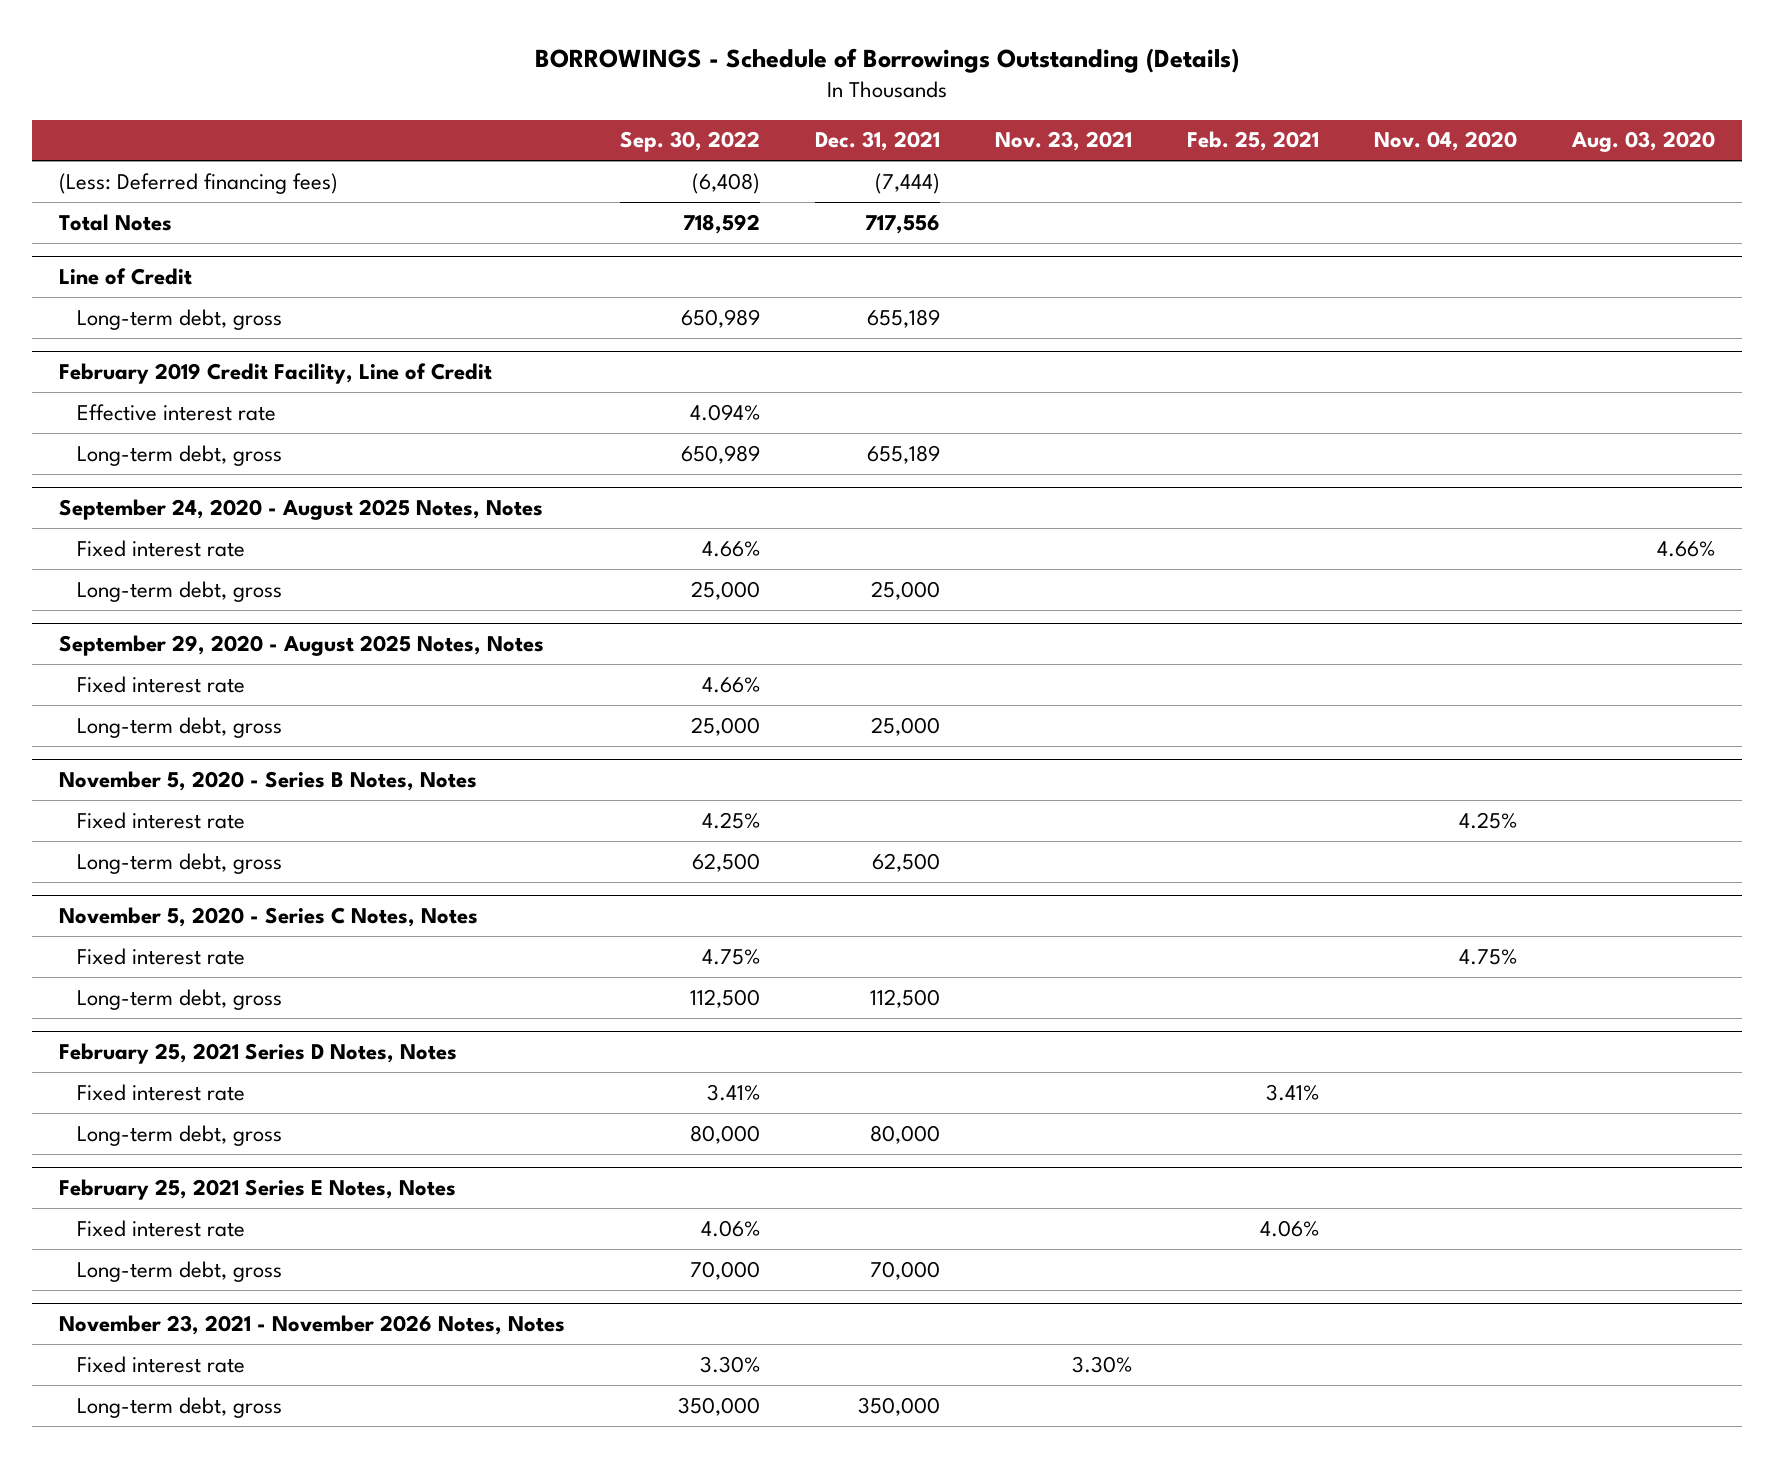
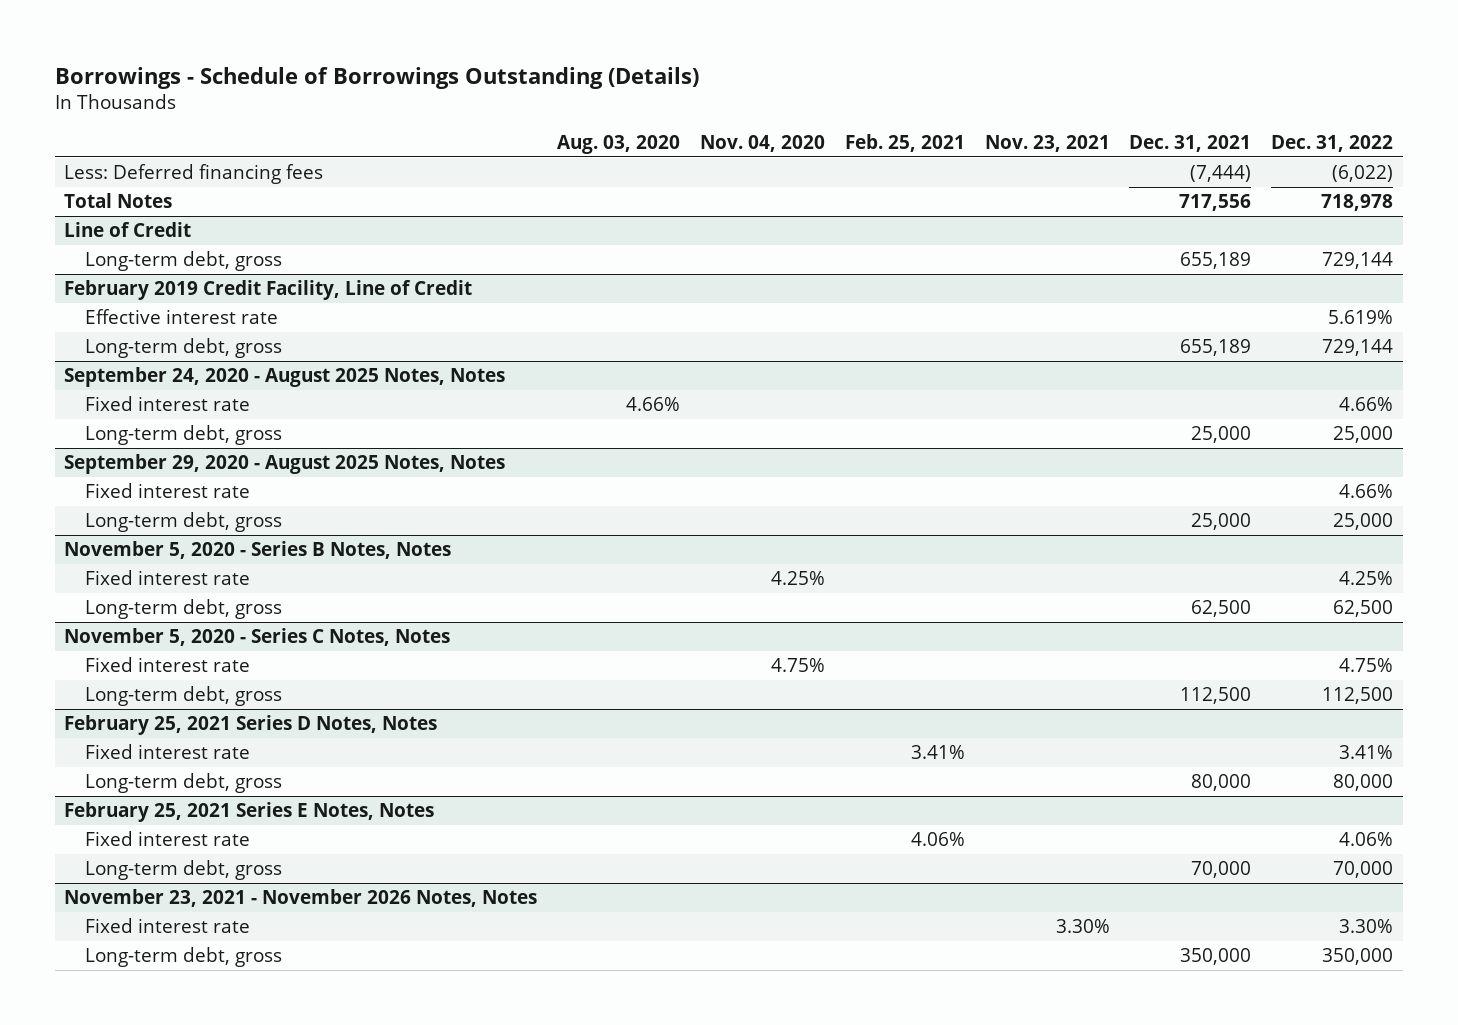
[534,47,1239,73] BORROWINGS - Schedule of Borrowings Outstanding (Details) -> [54,66,699,89] Borrowings - Schedule of Borrowings Outstanding (Details)
[620,131,761,153] Sep. 30, 2022 -> none
none -> [1271,134,1394,152] Dec. 31, 2022
[59,172,339,194] (Less: Deferred financing fees) -> [64,164,324,185] Less: Deferred financing fees

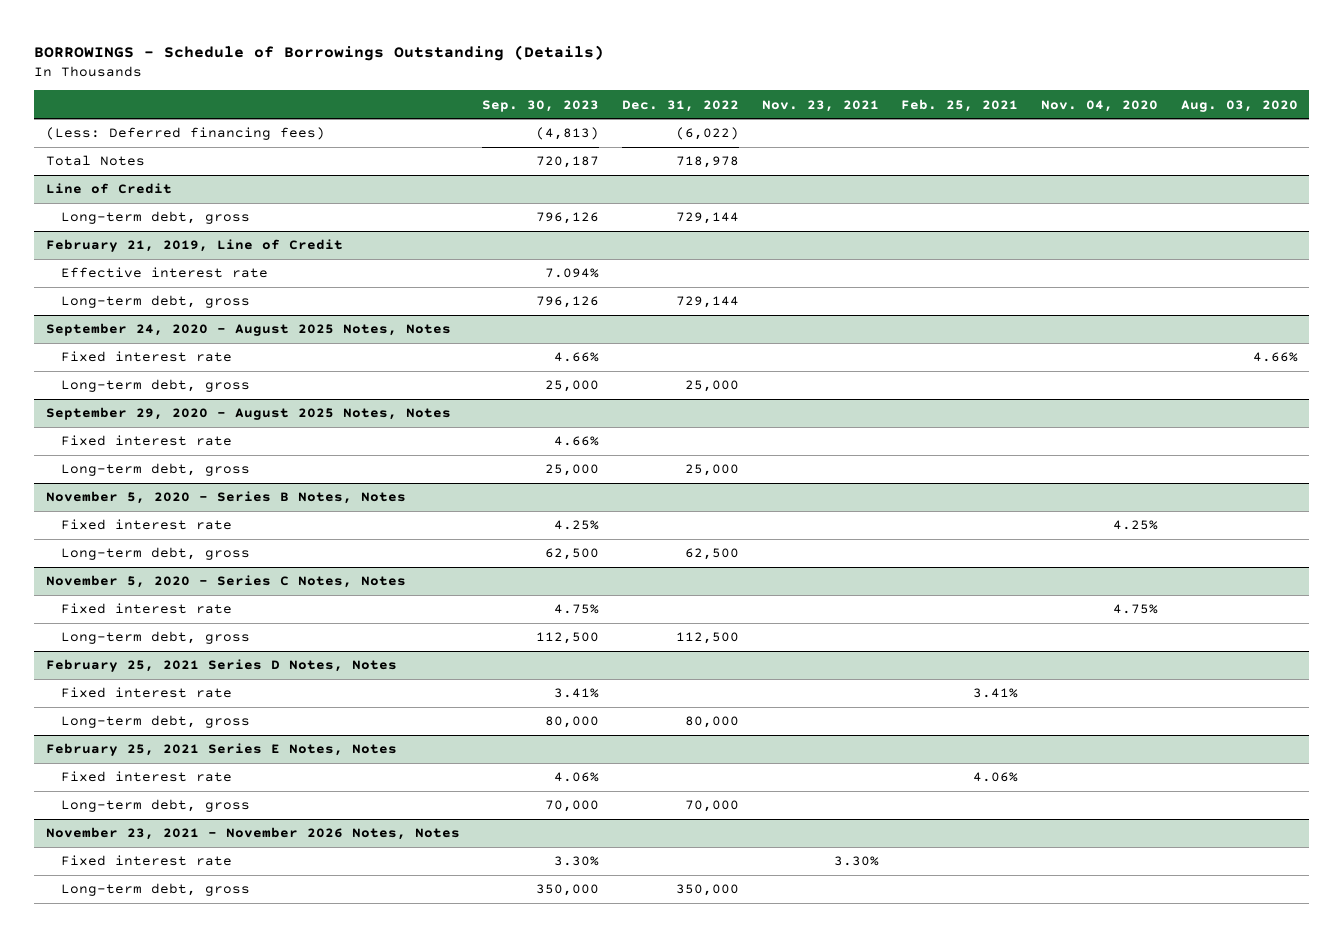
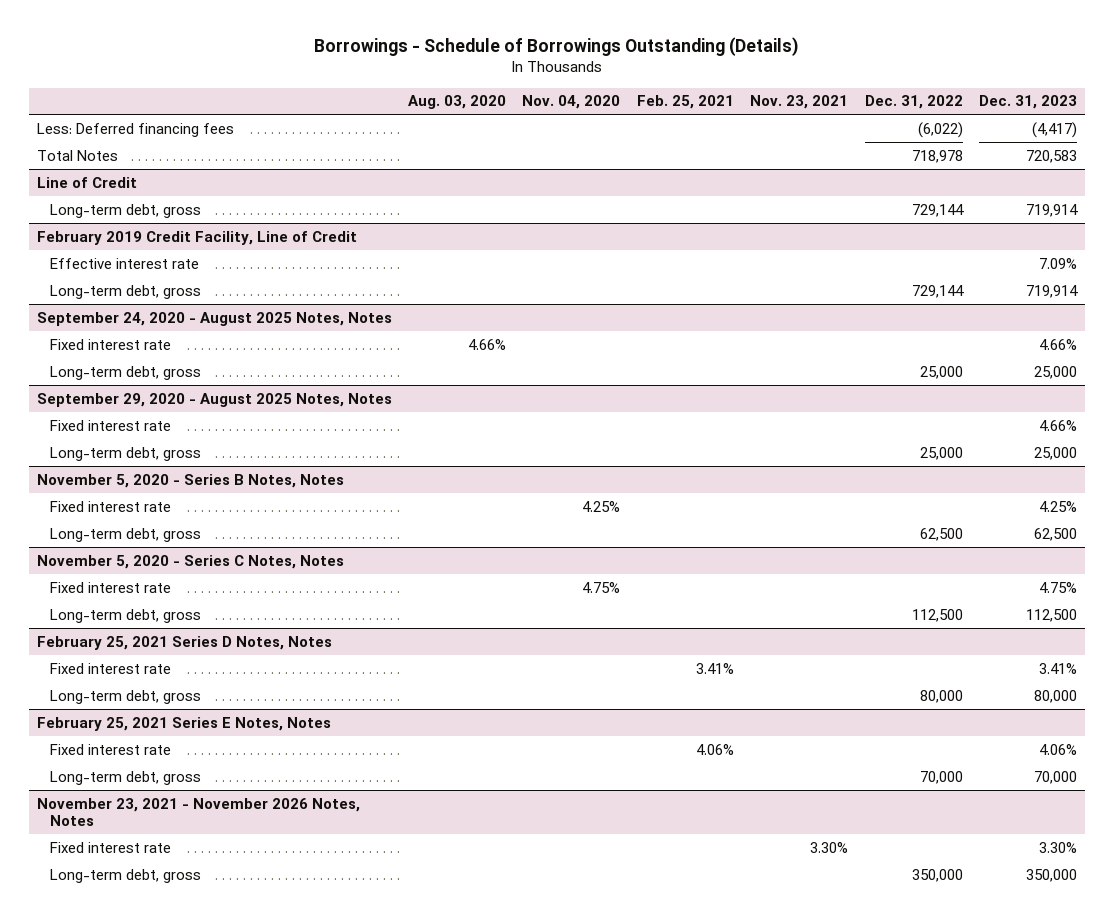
[34,44,605,61] BORROWINGS - Schedule of Borrowings Outstanding (Details) -> [313,37,799,57] Borrowings - Schedule of Borrowings Outstanding (Details)
[482,99,600,112] Sep. 30, 2023 -> none
none -> [978,95,1077,110] Dec. 31, 2023
[45,127,325,141] (Less: Deferred financing fees) -> [36,122,234,137] Less: Deferred financing fees
[45,239,343,253] February 21, 2019, Line of Credit -> [36,230,357,245] February 2019 Credit Facility, Line of Credit

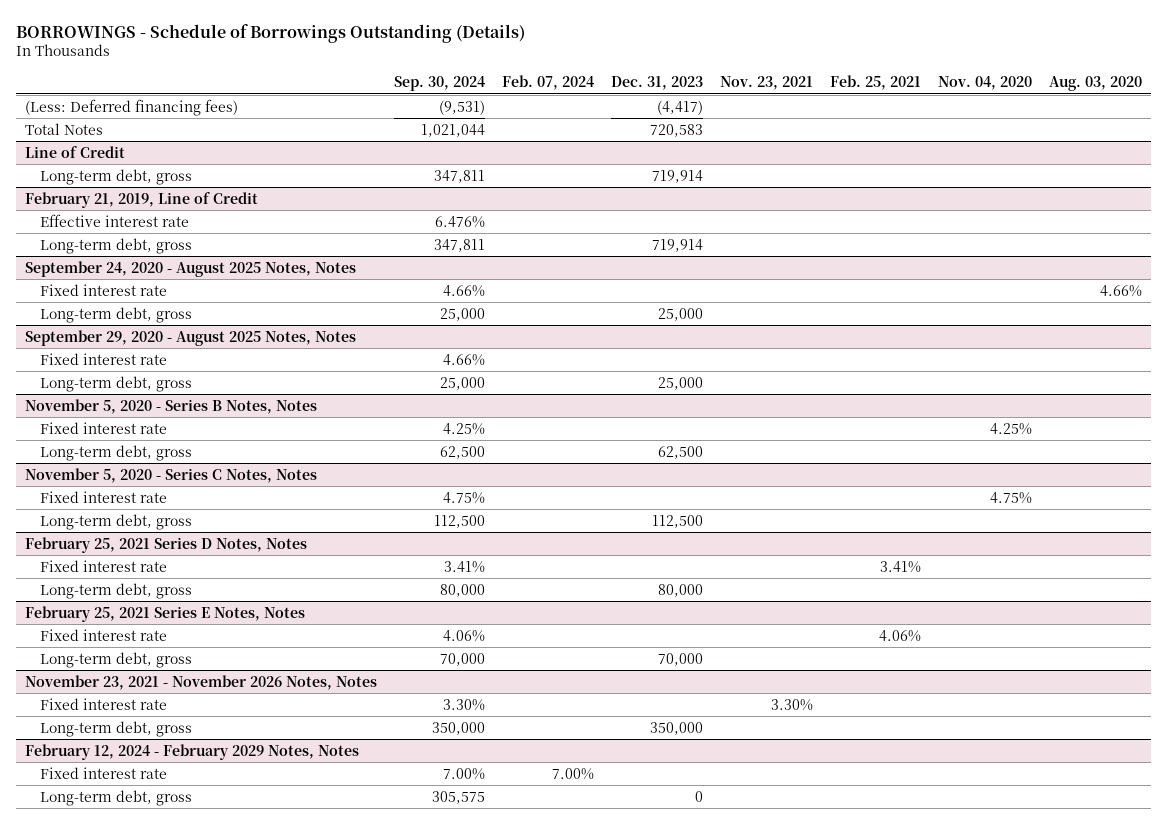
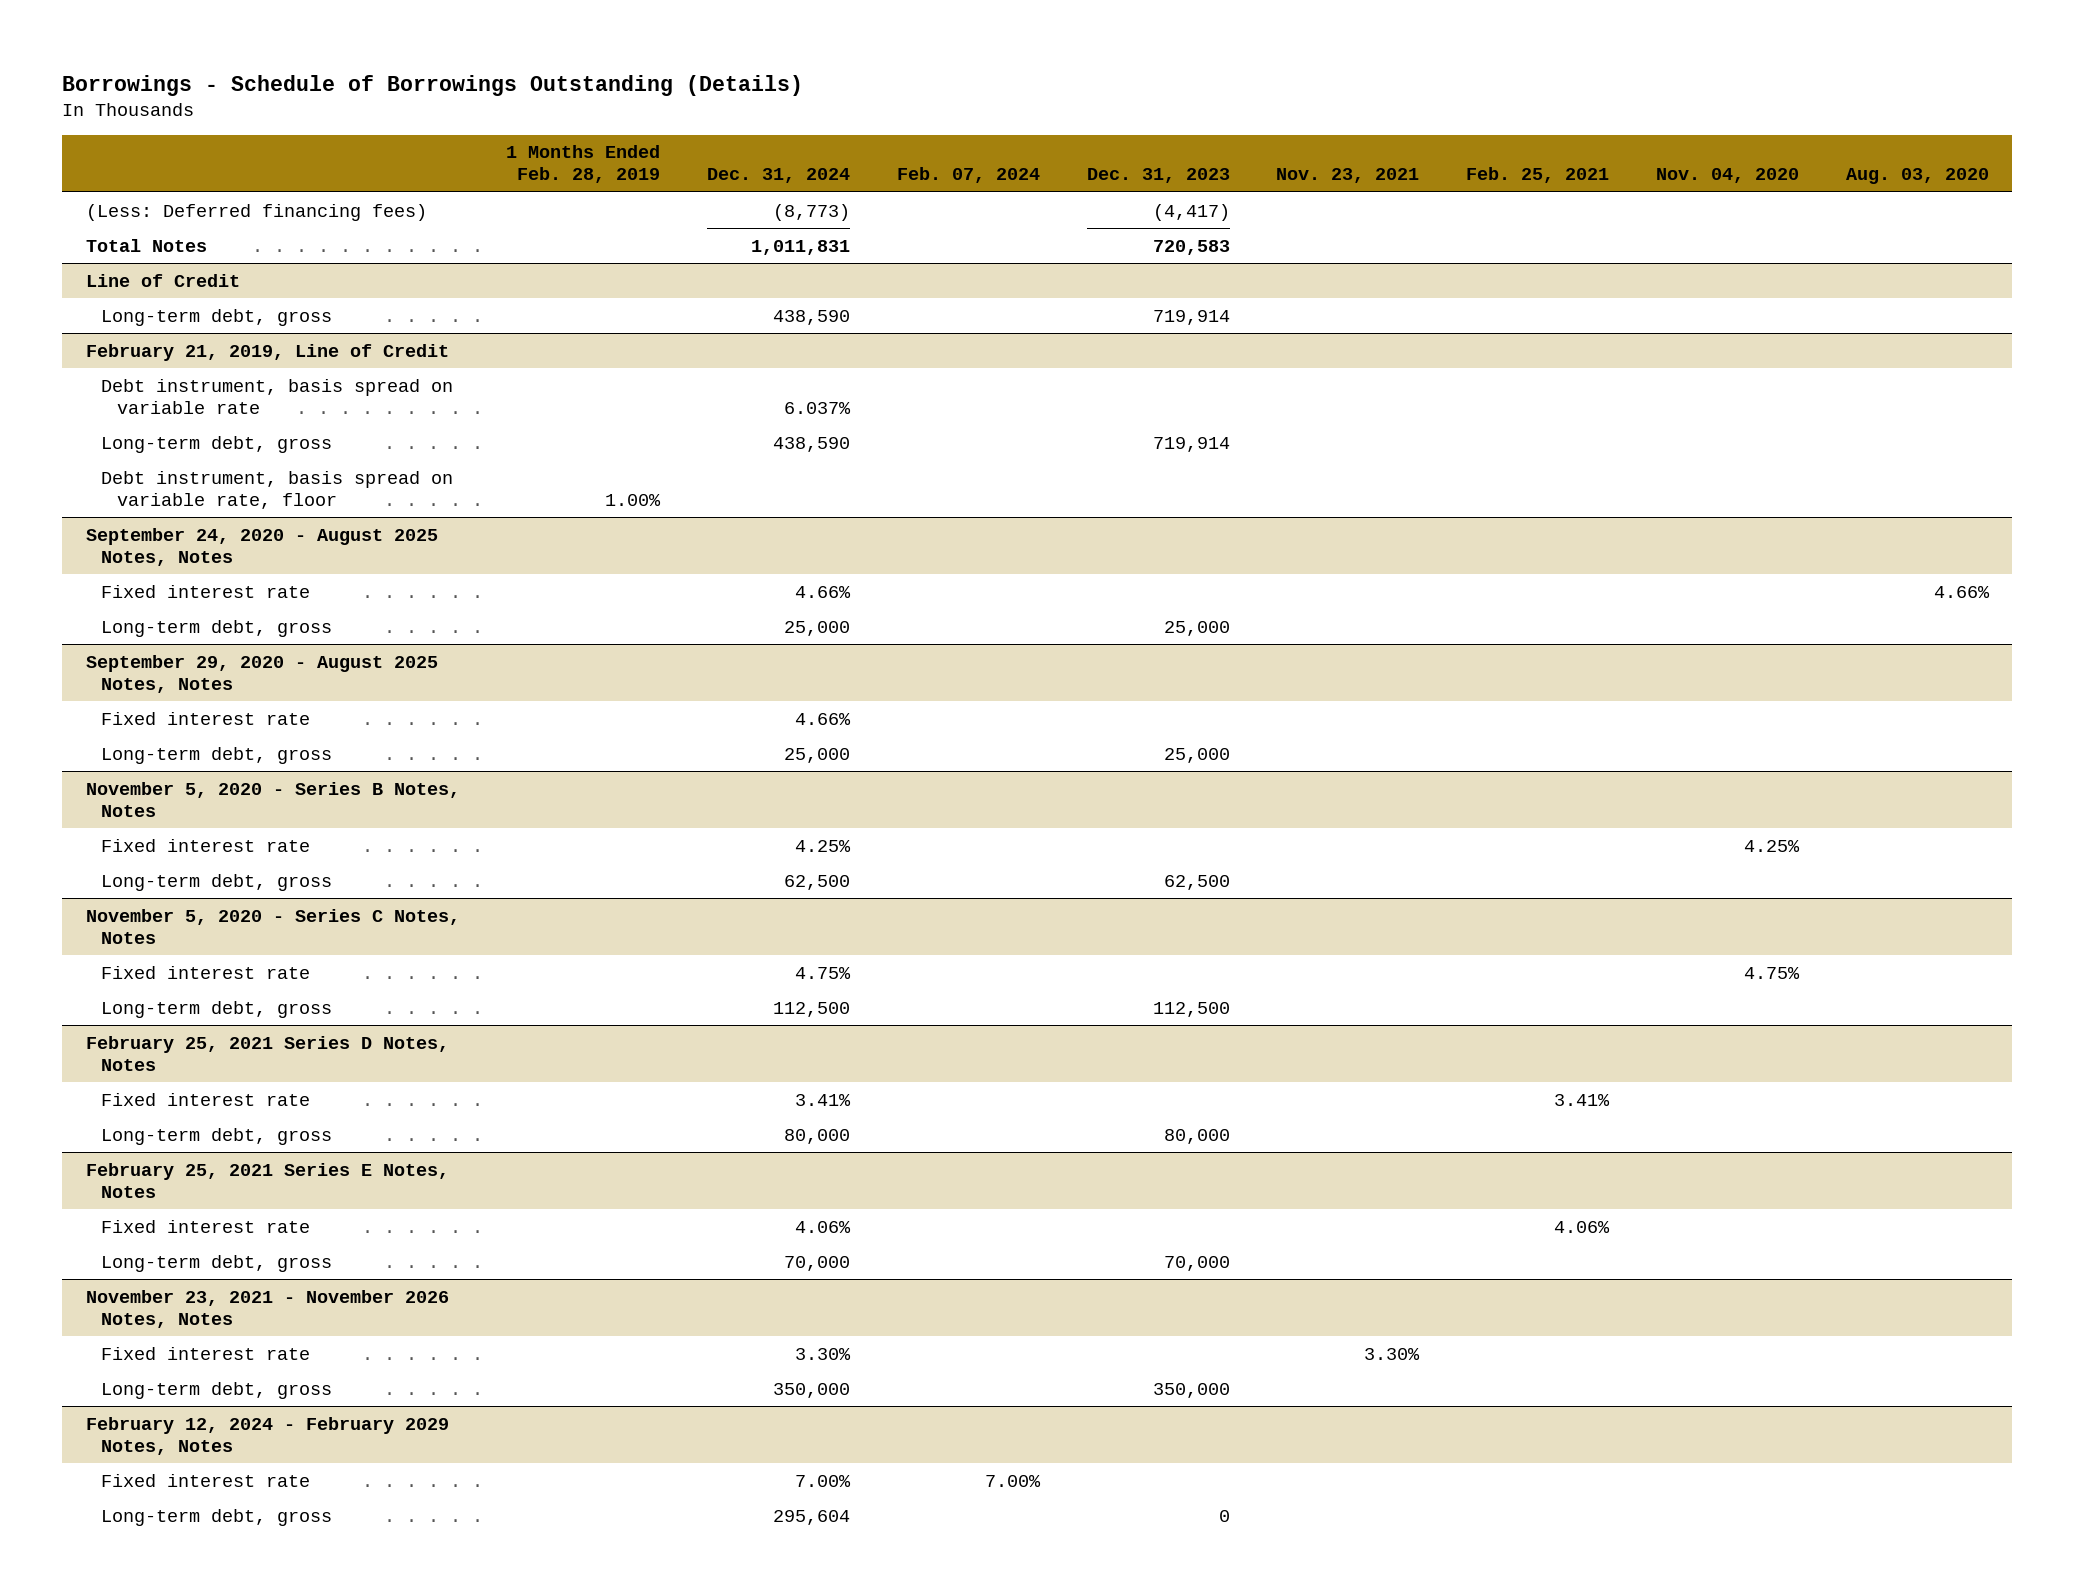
[15,23,525,43] BORROWINGS - Schedule of Borrowings Outstanding (Details) -> [62,74,804,96] Borrowings - Schedule of Borrowings Outstanding (Details)
[393,76,485,92] Sep. 30, 2024 -> none
none -> [506,145,661,184] 1 Months Ended Feb. 28, 2019
none -> [707,168,851,184] Dec. 31, 2024
[39,213,189,227] Effective interest rate -> [101,378,454,414] Debt instrument, basis spread on variable rate
none -> [101,470,454,509] Debt instrument, basis spread on variable rate, floor

